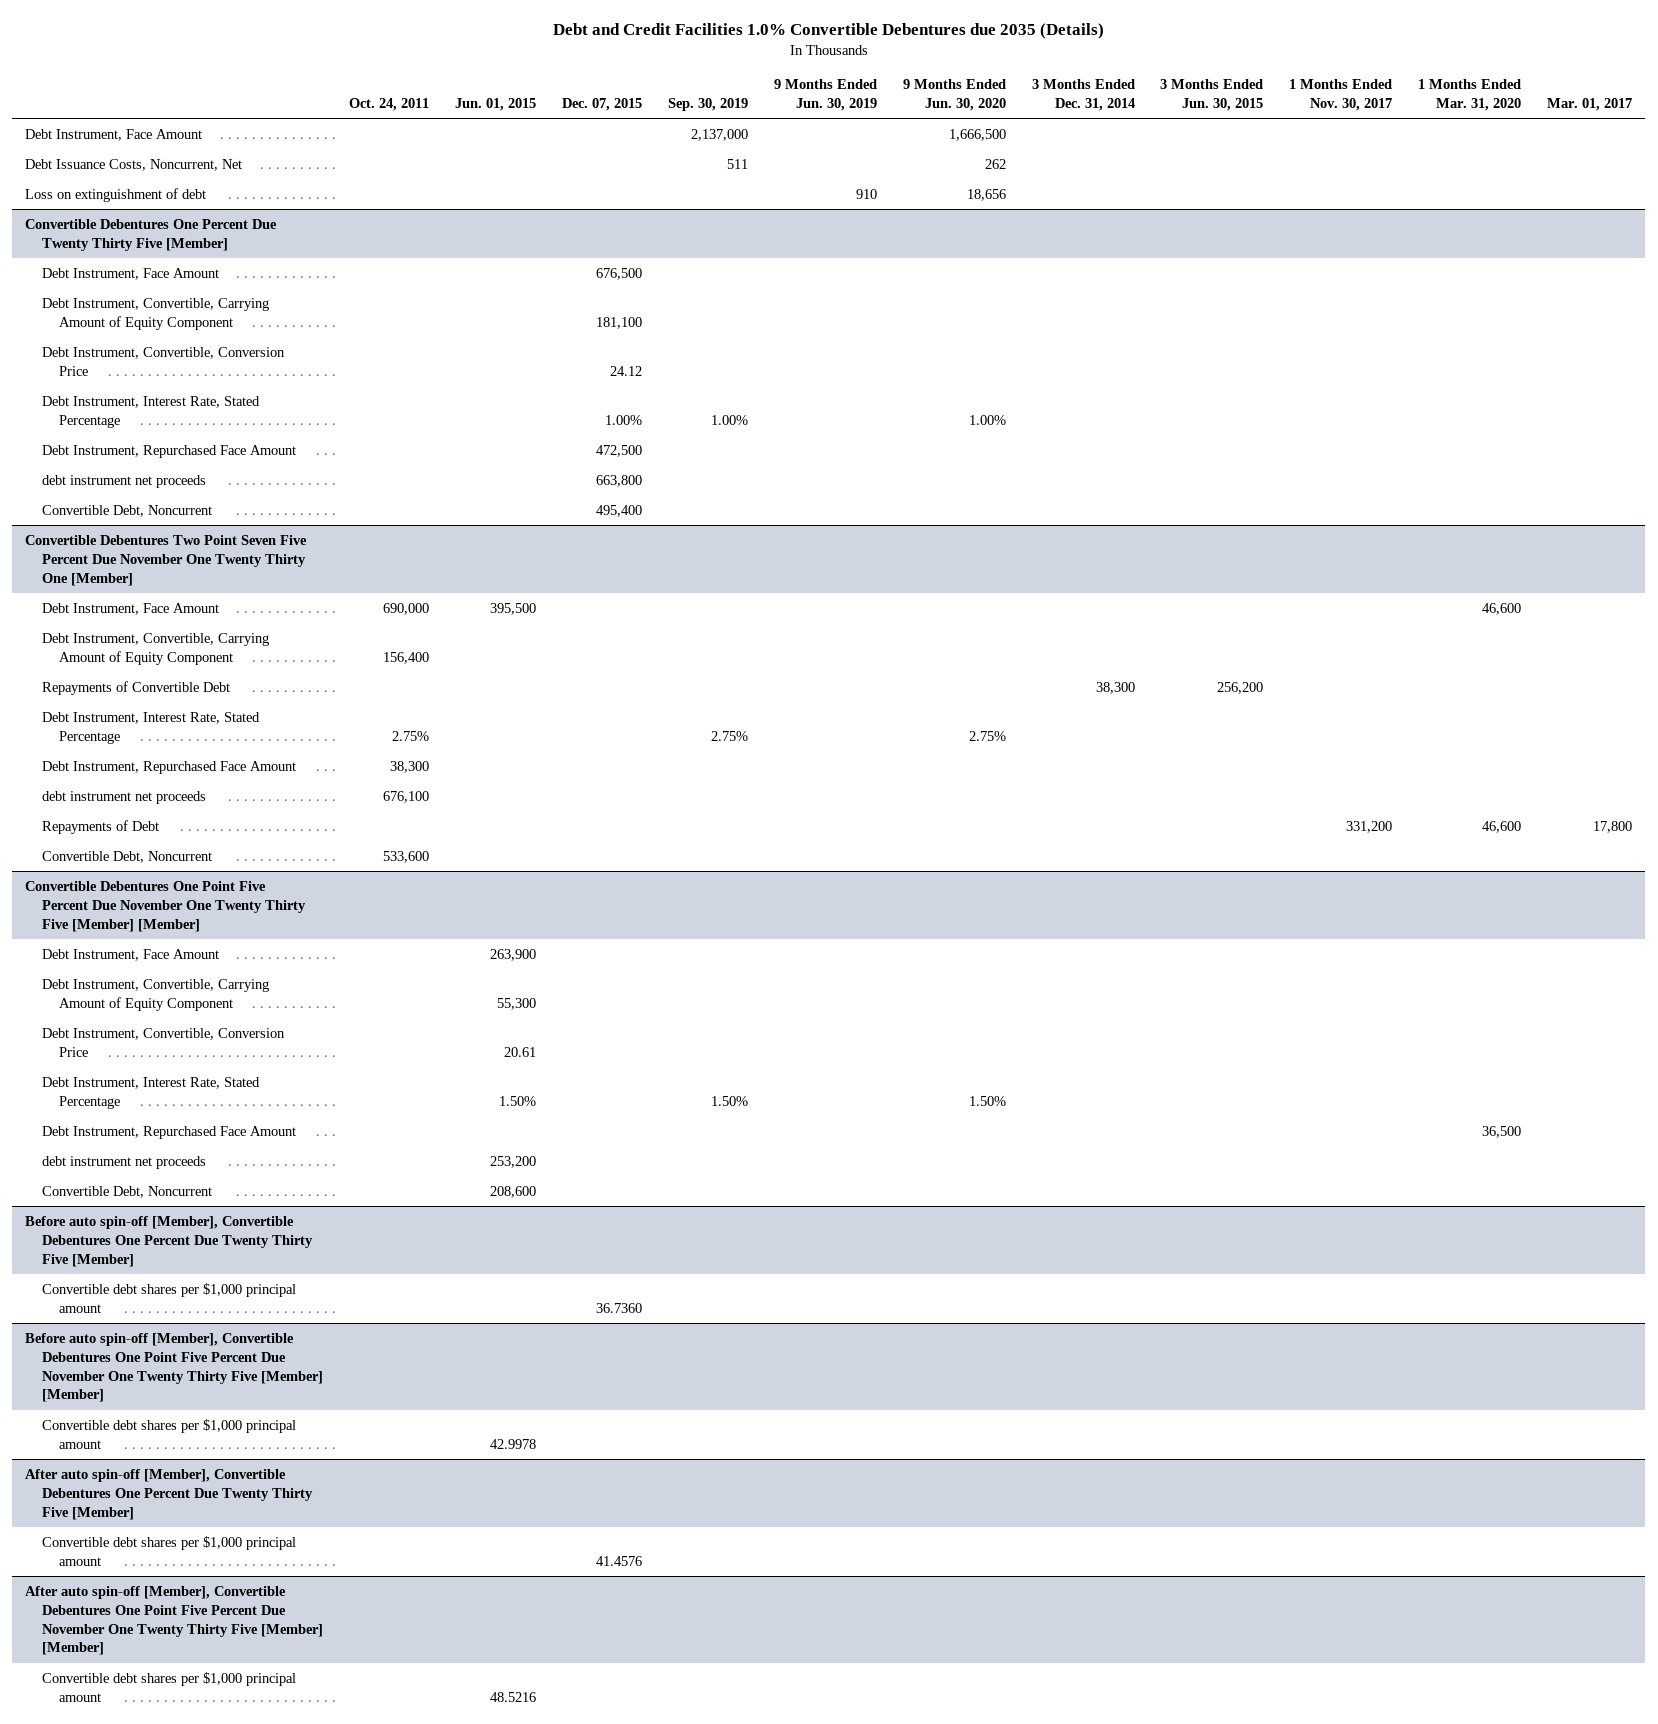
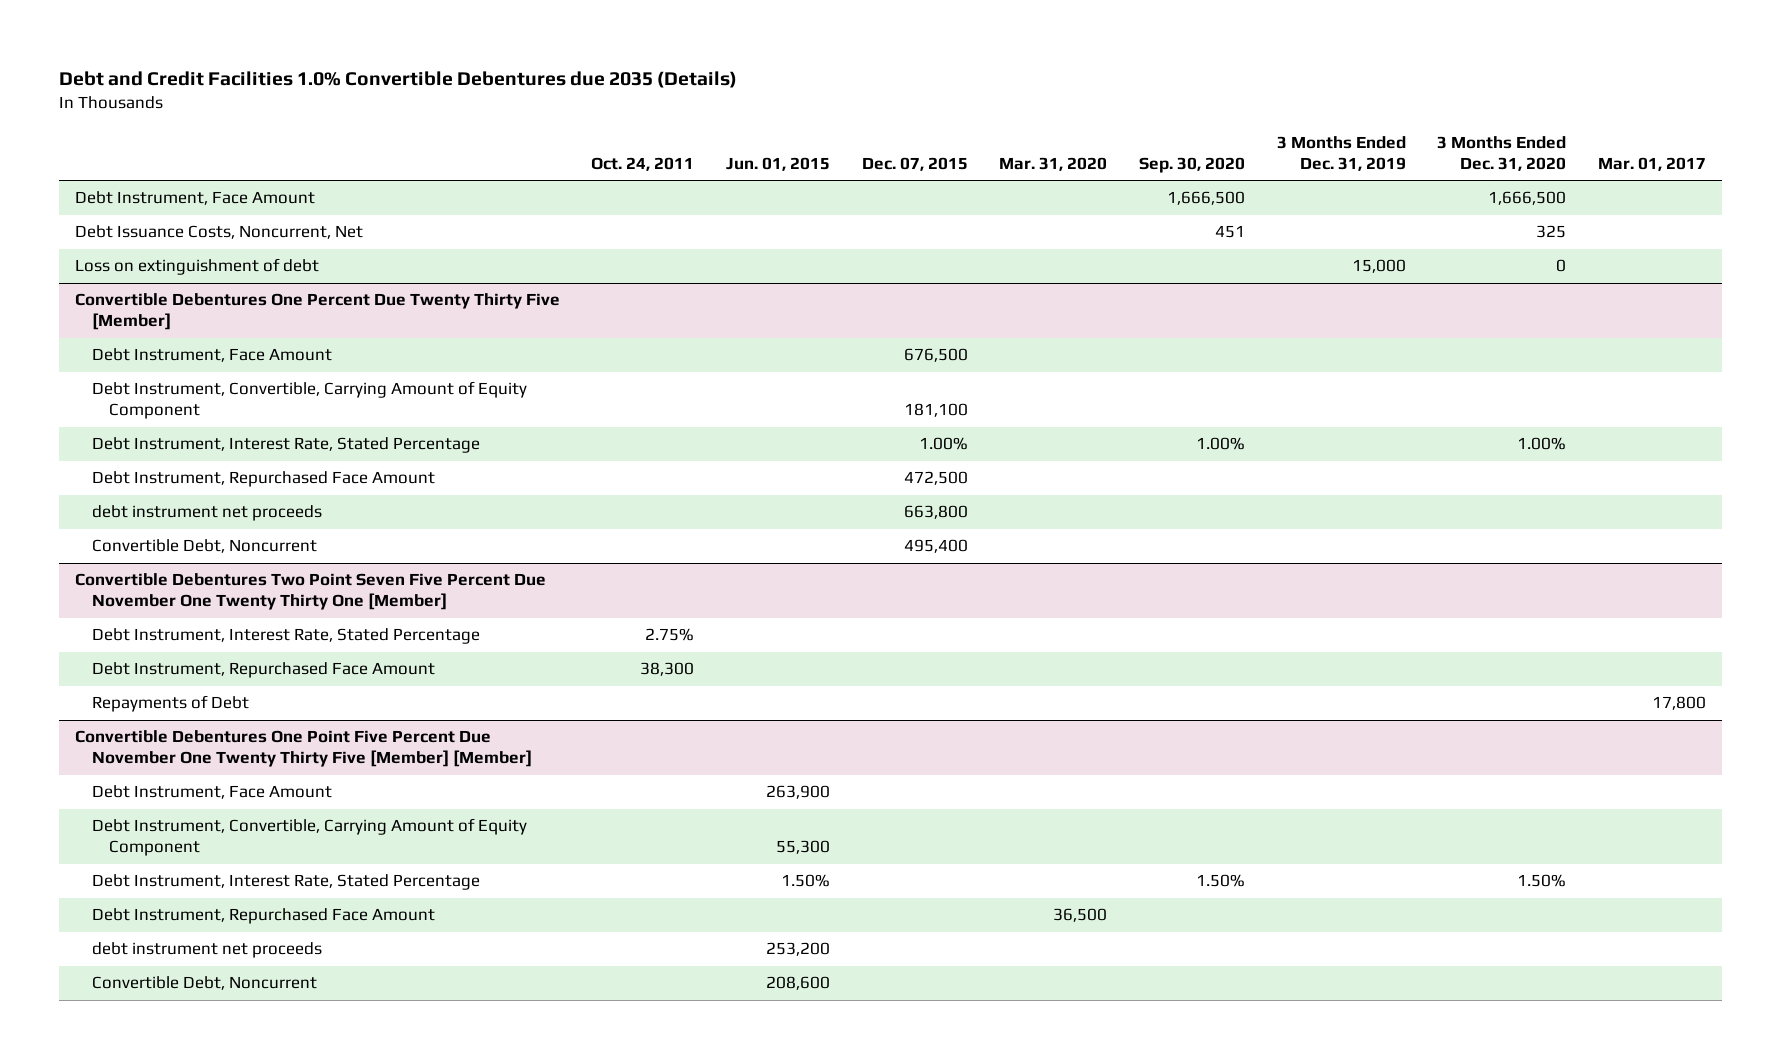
[667,97,748,111] Sep. 30, 2019 -> none
[773,79,877,111] 9 Months Ended Jun. 30, 2019 -> none
[902,79,1006,111] 9 Months Ended Jun. 30, 2020 -> none
[1031,79,1135,111] 3 Months Ended Dec. 31, 2014 -> none
[1160,79,1264,111] 3 Months Ended Jun. 30, 2015 -> none
[1289,79,1393,111] 1 Months Ended Nov. 30, 2017 -> none
[1418,79,1522,111] 1 Months Ended Mar. 31, 2020 -> none
none -> [999,156,1108,171] Mar. 31, 2020
none -> [1139,156,1246,173] Sep. 30, 2020
none -> [1276,135,1406,171] 3 Months Ended Dec. 31, 2019
none -> [1437,135,1567,171] 3 Months Ended Dec. 31, 2020
[41,346,285,376] Debt Instrument, Convertible, Conversion Price -> none
[41,602,219,615] Debt Instrument, Face Amount -> none
[41,632,269,665] Debt Instrument, Convertible, Carrying Amount of Equity Component -> none
[41,680,230,695] Repayments of Convertible Debt -> none
[41,790,206,804] debt instrument net proceeds -> none
[41,850,212,863] Convertible Debt, Noncurrent -> none
[41,1027,285,1057] Debt Instrument, Convertible, Conversion Price -> none
[25,1215,313,1267] Before auto spin-off [Member], Convertible Debentures One Percent Due Twenty Thirty Five [Member] -> none
[41,1282,296,1313] Convertible debt shares per $1,000 principal amount -> none
[25,1332,323,1403] Before auto spin-off [Member], Convertible Debentures One Point Five Percent Due November One Twenty Thirty Five [Member] [Member] -> none
[41,1418,296,1449] Convertible debt shares per $1,000 principal amount -> none
[25,1468,313,1520] After auto spin-off [Member], Convertible Debentures One Percent Due Twenty Thirty Five [Member] -> none
[41,1535,296,1566] Convertible debt shares per $1,000 principal amount -> none
[25,1585,323,1656] After auto spin-off [Member], Convertible Debentures One Point Five Percent Due November One Twenty Thirty Five [Member] [Member] -> none
[41,1671,296,1702] Convertible debt shares per $1,000 principal amount -> none

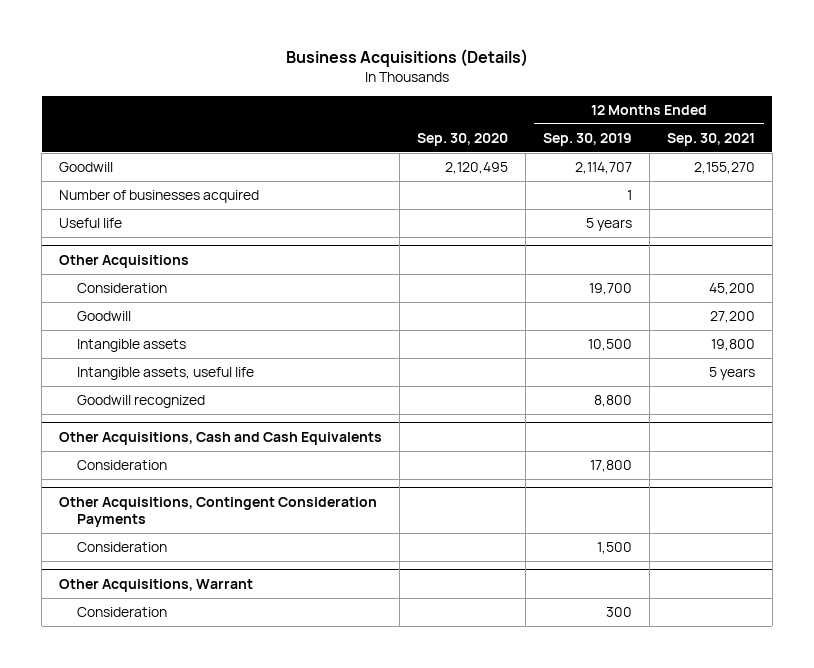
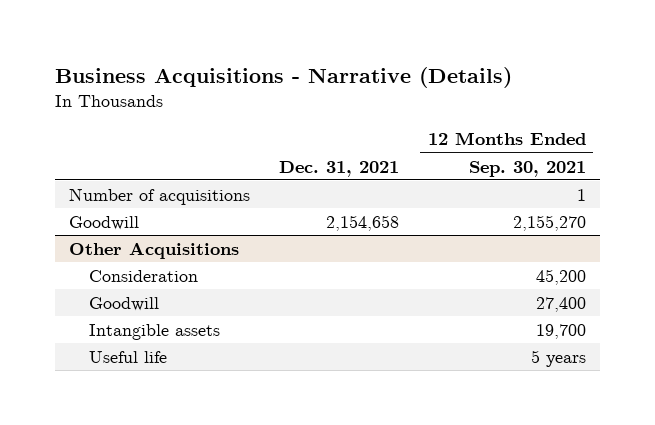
[286,49,529,68] Business Acquisitions (Details) -> [54,66,512,88] Business Acquisitions - Narrative (Details)
[417,132,509,146] Sep. 30, 2020 -> none
[543,132,633,146] Sep. 30, 2019 -> none
none -> [278,160,399,177] Dec. 31, 2021
none -> [68,187,250,205] Number of acquisitions
[59,190,260,204] Number of businesses acquired -> none
[59,218,123,229] Useful life -> none
[77,395,206,409] Goodwill recognized -> none
[59,431,383,445] Other Acquisitions, Cash and Cash Equivalents -> none
[77,460,168,471] Consideration -> none
[59,496,378,528] Other Acquisitions, Contingent Consideration Payments -> none
[77,542,168,553] Consideration -> none
[59,578,254,592] Other Acquisitions, Warrant -> none
[77,607,168,618] Consideration -> none
[709,311,755,324] 27,200 -> [535,296,586,312] 27,400
[710,339,755,352] 19,800 -> [535,323,586,339] 19,700
[77,367,255,381] Intangible assets, useful life -> [89,350,168,363] Useful life

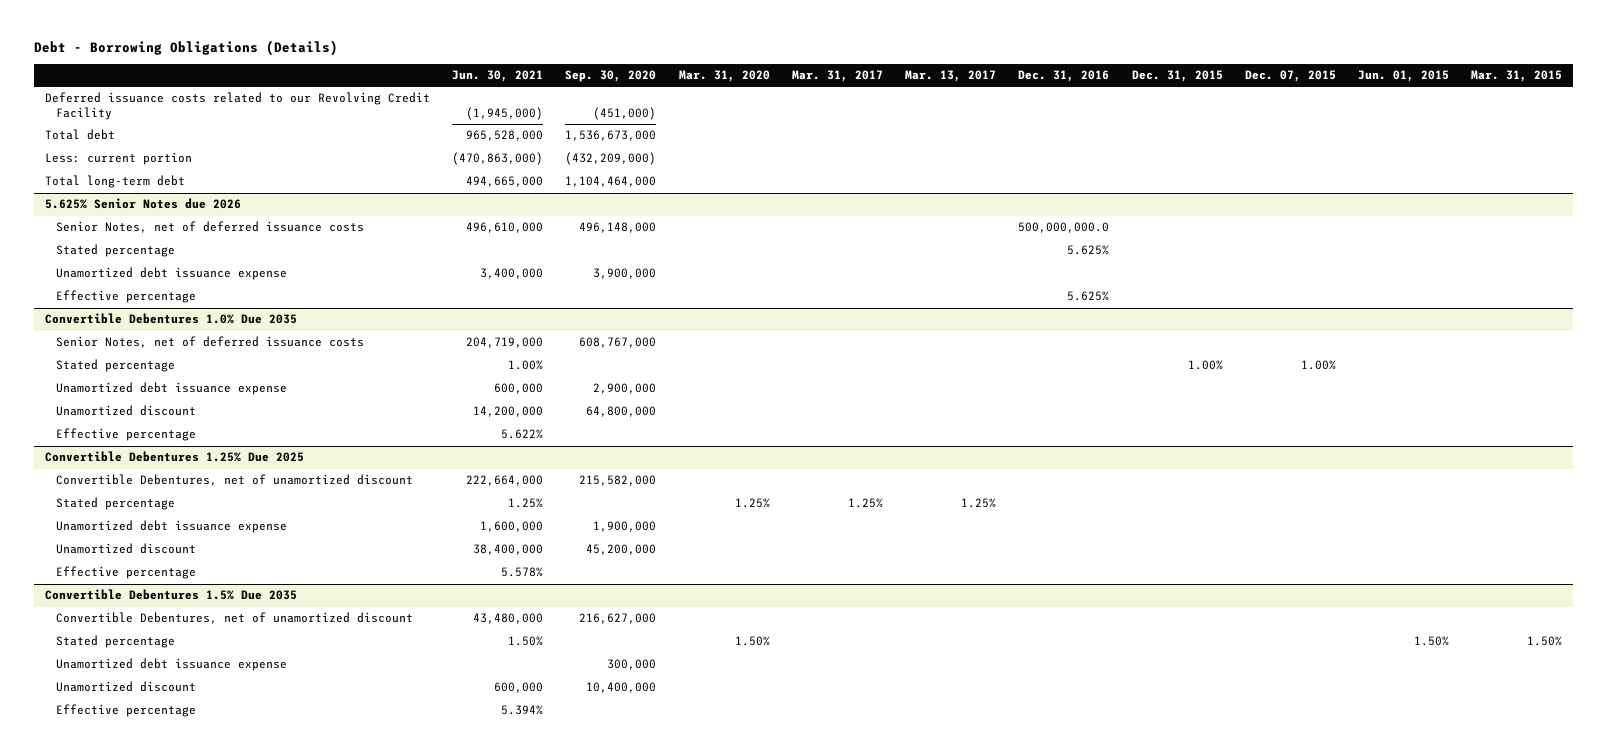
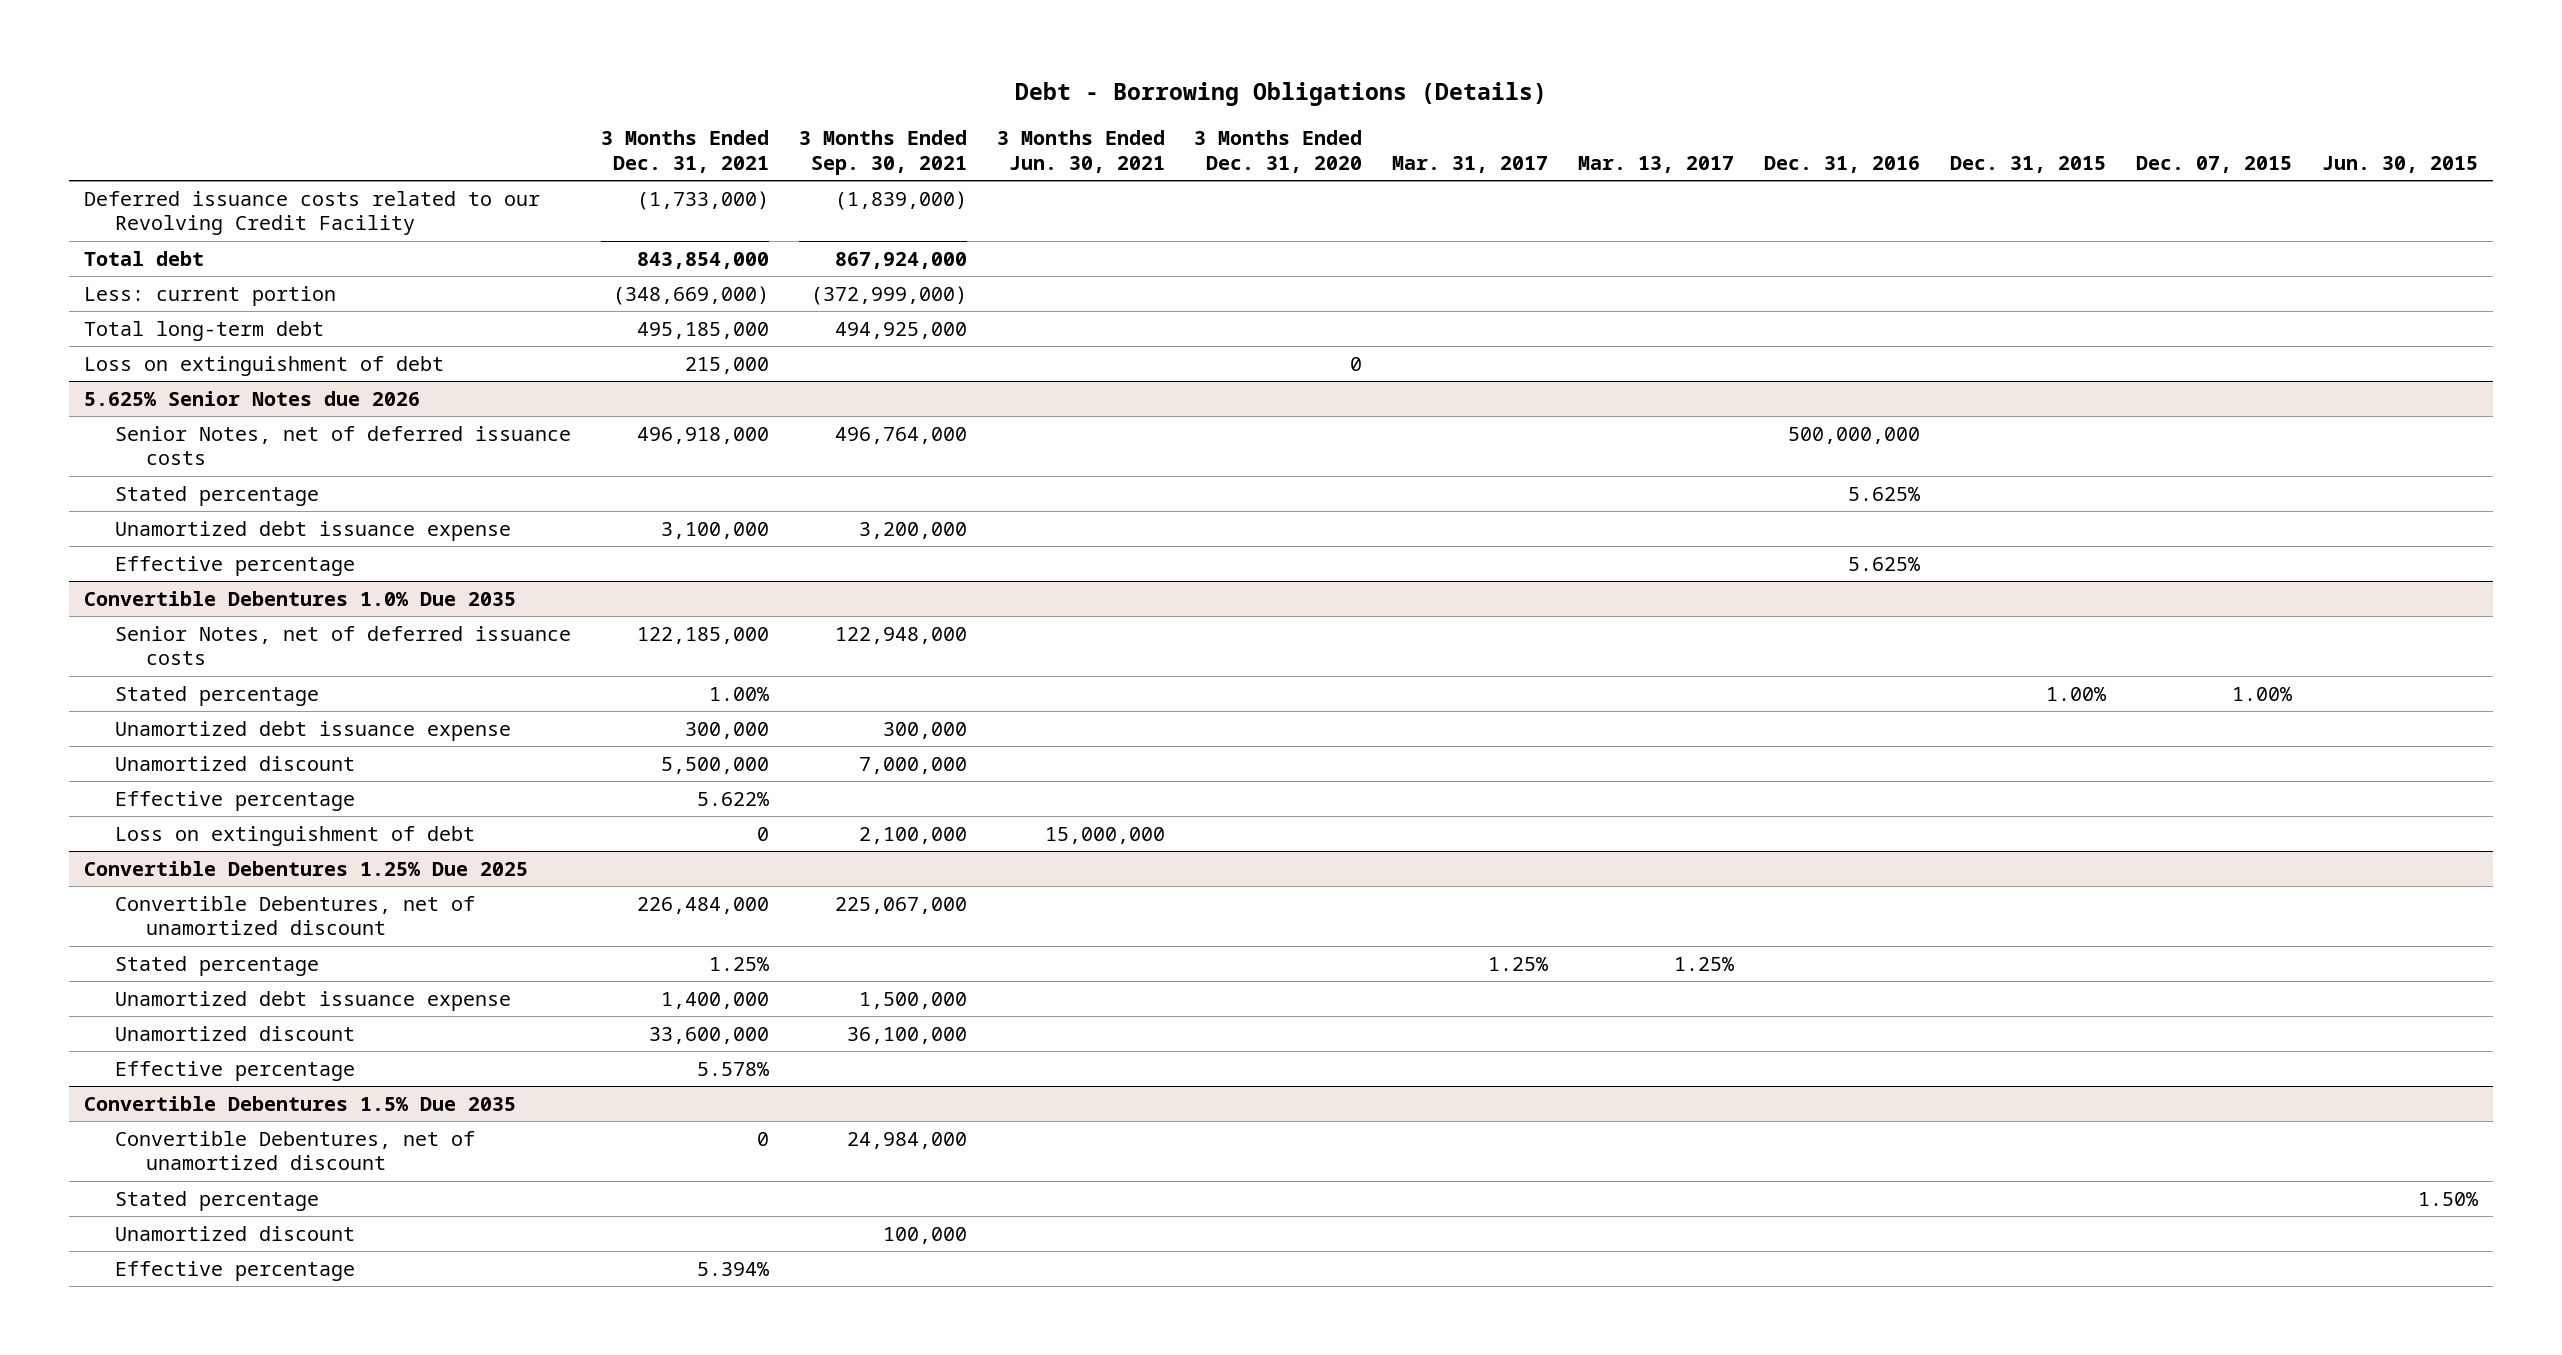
[452,70,544,83] Jun. 30, 2021 -> none
[565,70,657,83] Sep. 30, 2020 -> none
[678,70,770,83] Mar. 31, 2020 -> none
[1357,70,1449,83] Jun. 01, 2015 -> none
[1471,70,1563,83] Mar. 31, 2015 -> none
none -> [600,130,769,173] 3 Months Ended Dec. 31, 2021
none -> [798,130,967,175] 3 Months Ended Sep. 30, 2021
none -> [996,130,1165,173] 3 Months Ended Jun. 30, 2021
none -> [1194,130,1363,173] 3 Months Ended Dec. 31, 2020
none -> [2321,155,2478,173] Jun. 30, 2015
none -> [83,355,444,376] Loss on extinguishment of debt
[1018,222,1110,234] 500,000,000.0 -> [1788,426,1921,444] 500,000,000
none -> [114,825,475,846] Loss on extinguishment of debt
[56,658,288,672] Unamortized debt issuance expense -> none

